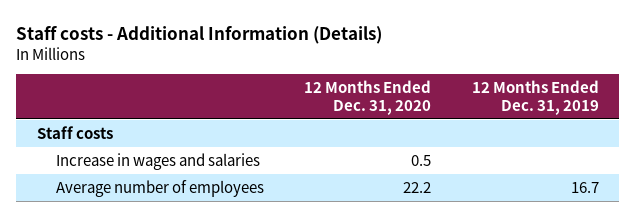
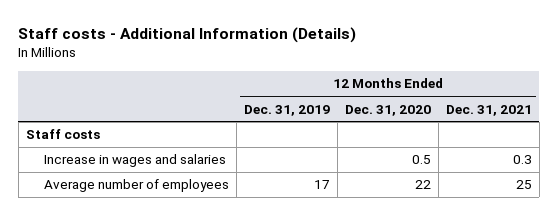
none -> [445,104,532,116] Dec. 31, 2021
[403,182,432,194] 22.2 -> [414,180,431,190] 22
[570,182,599,194] 16.7 -> [313,180,330,190] 17

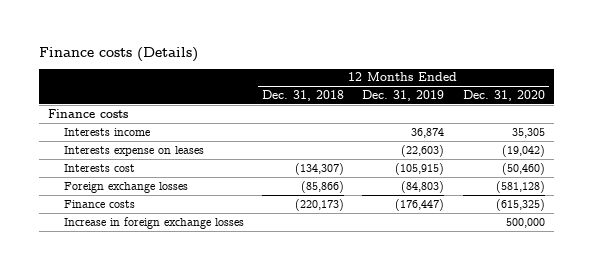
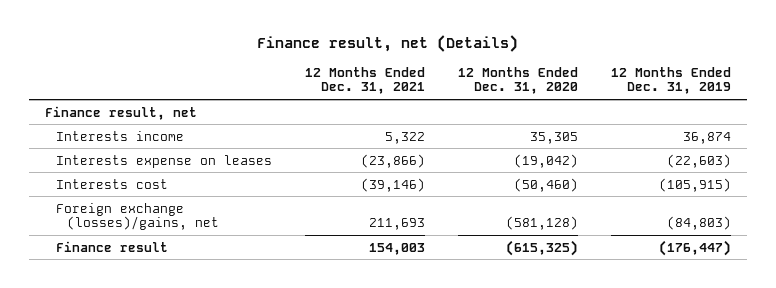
[38,46,198,62] Finance costs (Details) -> [256,34,518,52] Finance result, net (Details)
[262,90,345,102] Dec. 31, 2018 -> none
none -> [304,66,425,95] 12 Months Ended Dec. 31, 2021
[47,108,128,118] Finance costs -> [45,105,198,120] Finance result, net
[63,216,244,229] Increase in foreign exchange losses -> none
[63,181,188,193] Foreign exchange losses -> [55,202,219,231] Foreign exchange (losses)/gains, net
[63,199,135,208] Finance costs -> [55,240,168,252] Finance result

